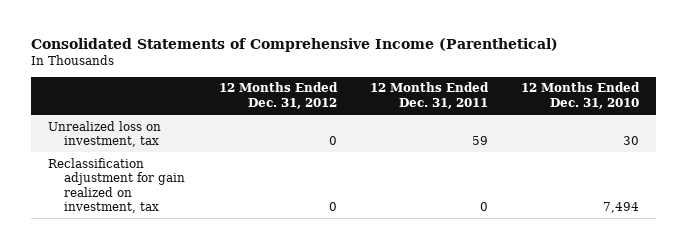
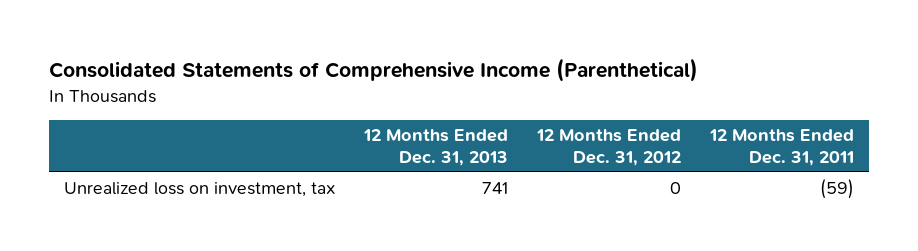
[521,82,641,109] 12 Months Ended Dec. 31, 2010 -> none
none -> [362,128,508,167] 12 Months Ended Dec. 31, 2013
[47,157,186,214] Reclassification adjustment for gain realized on investment, tax -> none
[471,136,488,146] 59 -> [819,178,854,199] (59)

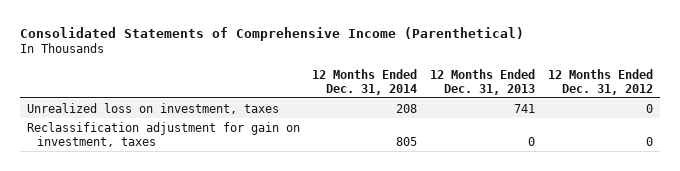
[708,128,854,167] 12 Months Ended Dec. 31, 2011 -> none
none -> [312,68,418,95] 12 Months Ended Dec. 31, 2014
[63,181,335,197] Unrealized loss on investment, tax -> [26,102,279,114] Unrealized loss on investment, taxes
none -> [26,121,300,147] Reclassification adjustment for gain on investment, taxes

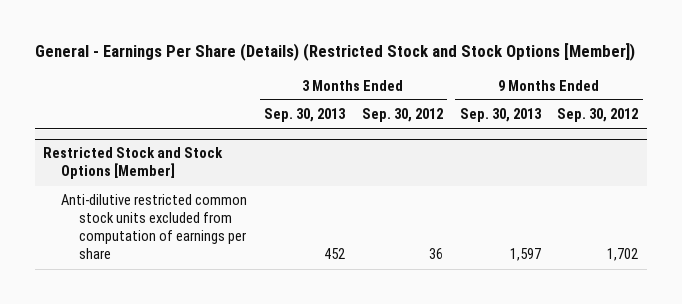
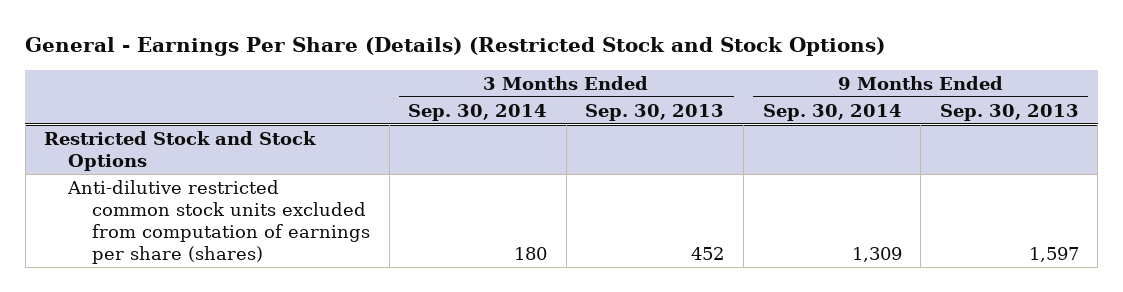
[35,43,636,62] General - Earnings Per Share (Details) (Restricted Stock and Stock Options [Member]) -> [25,37,886,57] General - Earnings Per Share (Details) (Restricted Stock and Stock Options)
[361,108,443,123] Sep. 30, 2012 -> none
[557,108,639,123] Sep. 30, 2012 -> none
none -> [408,103,548,121] Sep. 30, 2014
none -> [762,103,902,121] Sep. 30, 2014
[43,147,224,180] Restricted Stock and Stock Options [Member] -> [44,130,317,171] Restricted Stock and Stock Options
[61,194,248,260] Anti-dilutive restricted common stock units excluded from computation of earnings per share -> [67,179,371,265] Anti-dilutive restricted common stock units excluded from computation of earnings per share (shares)

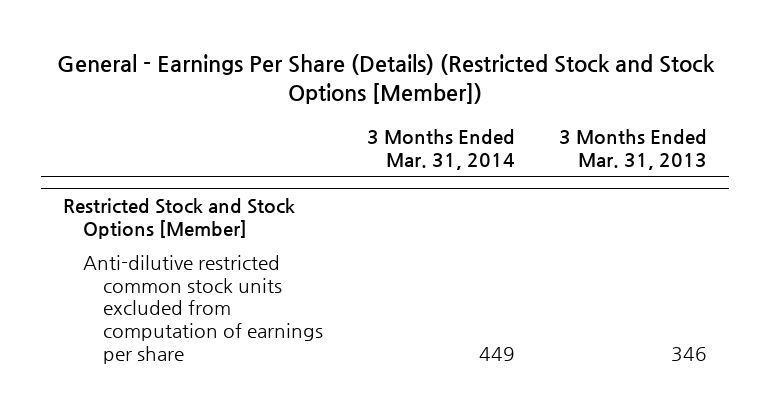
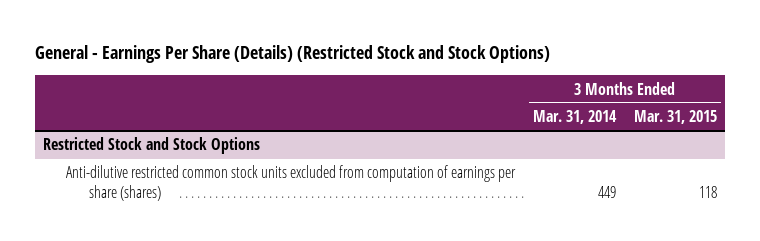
[57,53,716,105] General - Earnings Per Share (Details) (Restricted Stock and Stock Options [Member]) -> [34,45,550,64] General - Earnings Per Share (Details) (Restricted Stock and Stock Options)
[559,129,708,171] 3 Months Ended Mar. 31, 2013 -> none
none -> [633,110,717,125] Mar. 31, 2015
[63,198,296,240] Restricted Stock and Stock Options [Member] -> [43,137,261,155] Restricted Stock and Stock Options
[82,254,323,365] Anti-dilutive restricted common stock units excluded from computation of earnings per share -> [66,165,517,201] Anti-dilutive restricted common stock units excluded from computation of earnings per share (shares)

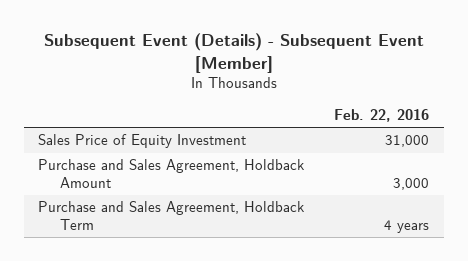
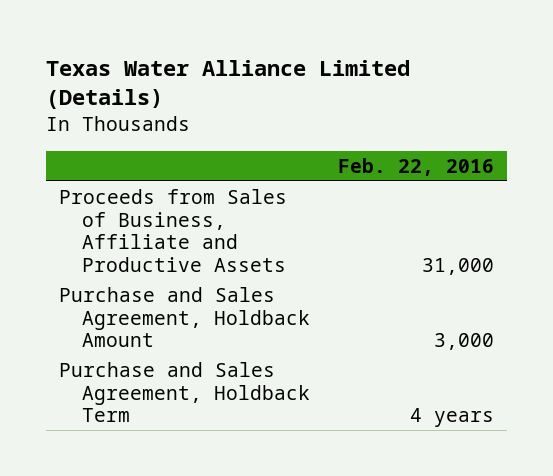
[43,33,424,73] Subsequent Event (Details) - Subsequent Event [Member] -> [45,59,410,110] Texas Water Alliance Limited (Details)
[38,134,247,149] Sales Price of Equity Investment -> [59,188,288,273] Proceeds from Sales of Business, Affiliate and Productive Assets

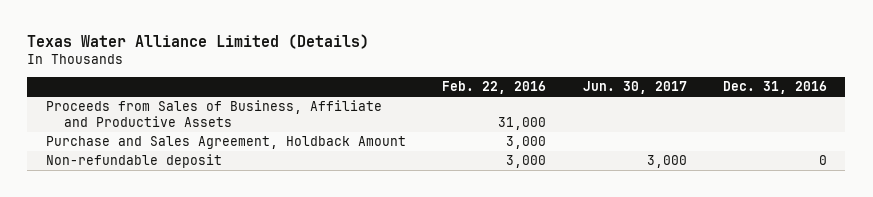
none -> [582,81,687,95] Jun. 30, 2017
none -> [723,81,828,95] Dec. 31, 2016
[59,361,310,423] Purchase and Sales Agreement, Holdback Term -> none
none -> [45,154,222,169] Non-refundable deposit

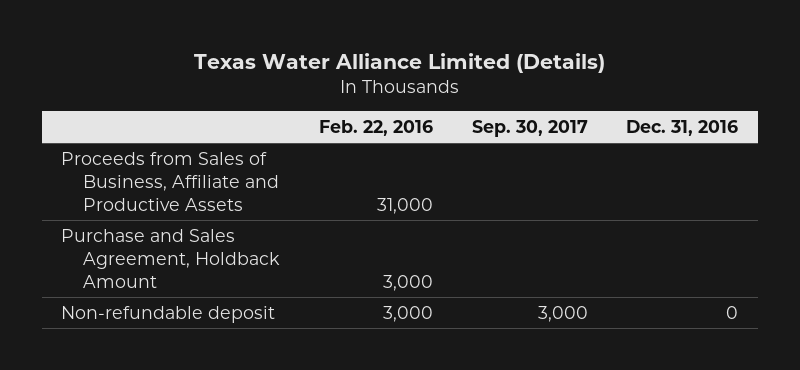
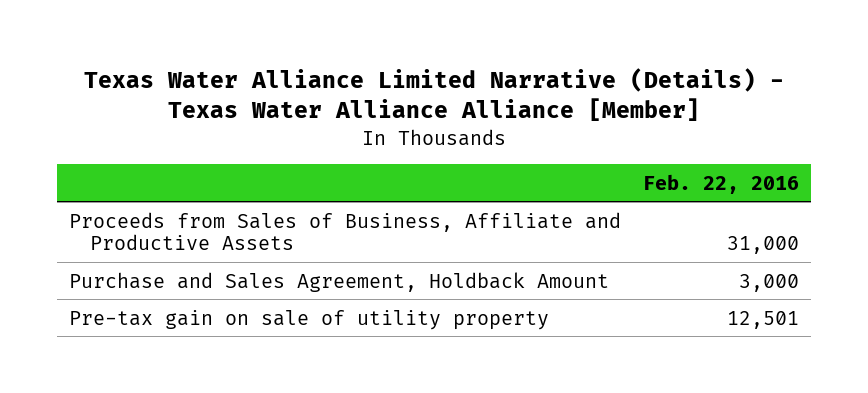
[193,53,605,74] Texas Water Alliance Limited (Details) -> [84,67,785,122] Texas Water Alliance Limited Narrative (Details) - Texas Water Alliance Alliance [Member]
[471,119,588,137] Sep. 30, 2017 -> none
[626,119,739,136] Dec. 31, 2016 -> none
[61,305,276,323] Non-refundable deposit -> none
none -> [68,309,549,330] Pre-tax gain on sale of utility property

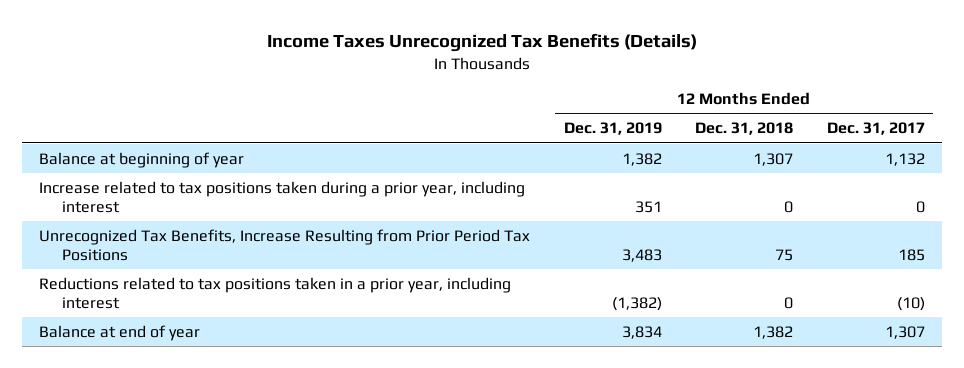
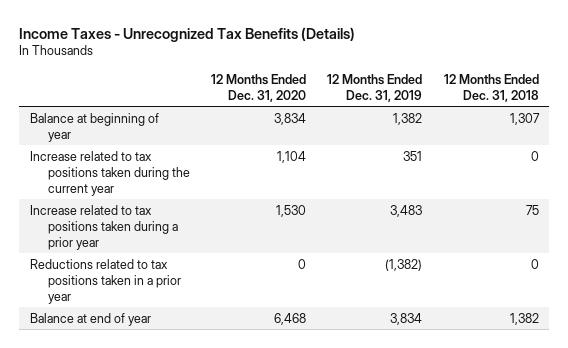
[267,33,698,53] Income Taxes Unrecognized Tax Benefits (Details) -> [19,26,356,42] Income Taxes - Unrecognized Tax Benefits (Details)
[826,122,925,136] Dec. 31, 2017 -> none
none -> [211,73,307,102] 12 Months Ended Dec. 31, 2020
[39,180,526,214] Increase related to tax positions taken during a prior year, including interest -> [29,150,190,196] Increase related to tax positions taken during the current year
[39,228,531,262] Unrecognized Tax Benefits, Increase Resulting from Prior Period Tax Positions -> [29,204,178,250] Increase related to tax positions taken during a prior year
[39,276,512,310] Reductions related to tax positions taken in a prior year, including interest -> [29,258,181,304] Reductions related to tax positions taken in a prior year

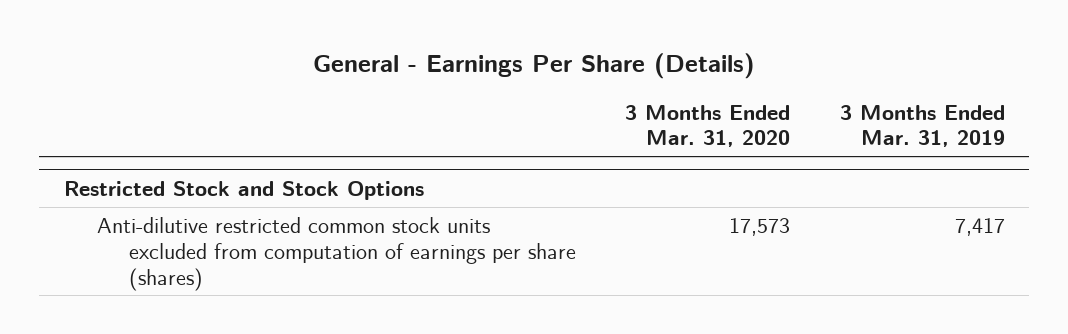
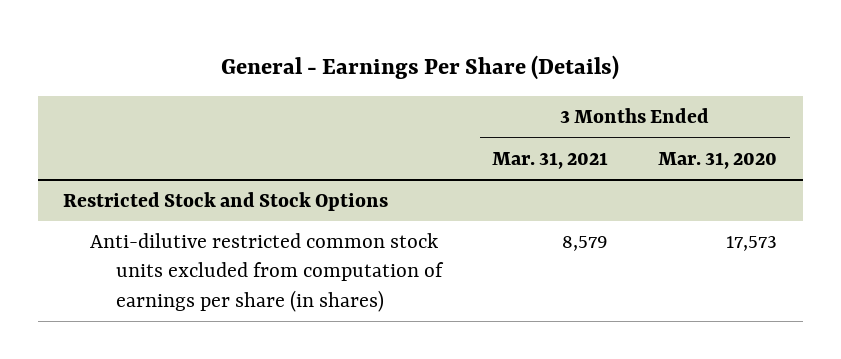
[839,104,1005,148] 3 Months Ended Mar. 31, 2019 -> none
none -> [492,151,609,169] Mar. 31, 2021
[96,216,577,291] Anti-dilutive restricted common stock units excluded from computation of earnings per share (shares) -> [89,233,445,312] Anti-dilutive restricted common stock units excluded from computation of earnings per share (in shares)

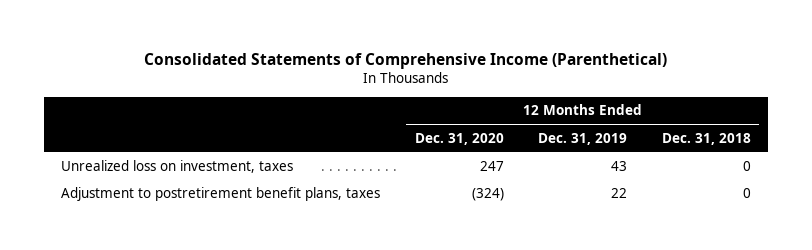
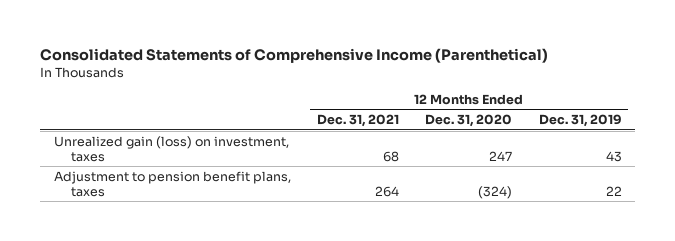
[661,132,751,145] Dec. 31, 2018 -> none
none -> [316,114,399,128] Dec. 31, 2021
[61,159,294,173] Unrealized loss on investment, taxes -> [53,135,289,162] Unrealized gain (loss) on investment, taxes
[61,186,381,201] Adjustment to postretirement benefit plans, taxes -> [53,170,291,197] Adjustment to pension benefit plans, taxes

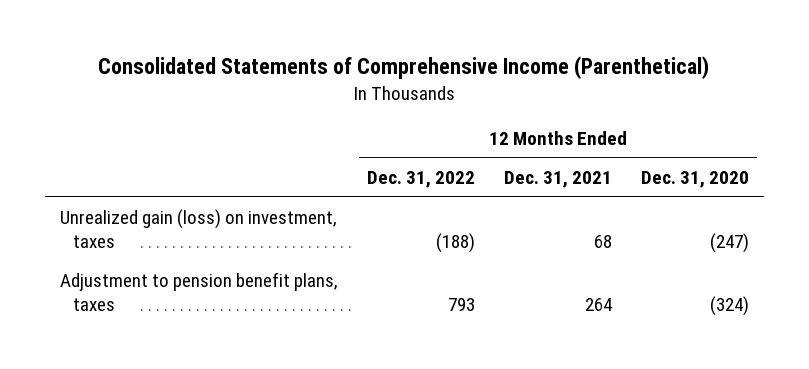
[538,114,622,128] Dec. 31, 2019 -> none
none -> [366,170,475,188] Dec. 31, 2022
[489,150,513,161] 247 -> [710,233,750,254] (247)

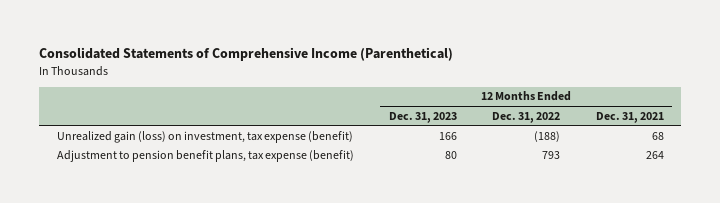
[641,170,750,188] Dec. 31, 2020 -> none
none -> [389,111,458,123] Dec. 31, 2023
[59,209,337,249] Unrealized gain (loss) on investment, taxes -> [56,130,353,143] Unrealized gain (loss) on investment, tax expense (benefit)
[59,272,338,312] Adjustment to pension benefit plans, taxes -> [56,149,354,162] Adjustment to pension benefit plans, tax expense (benefit)

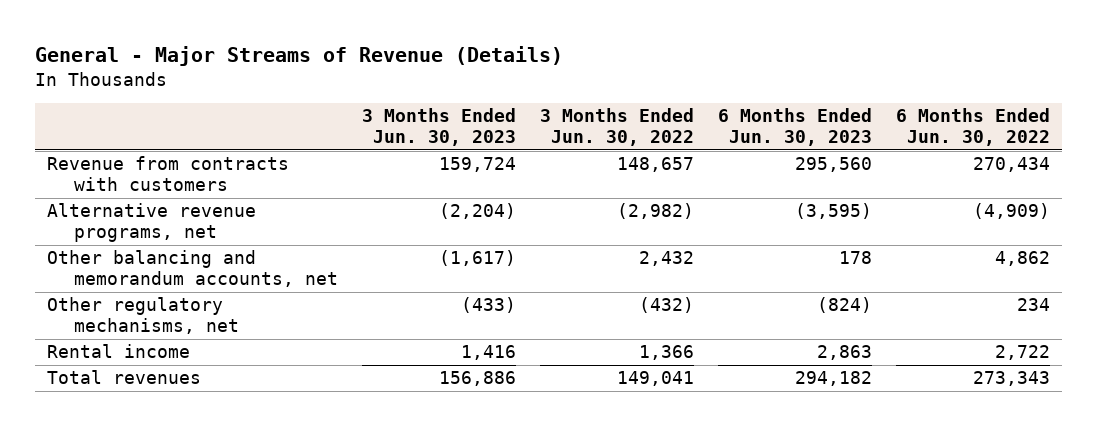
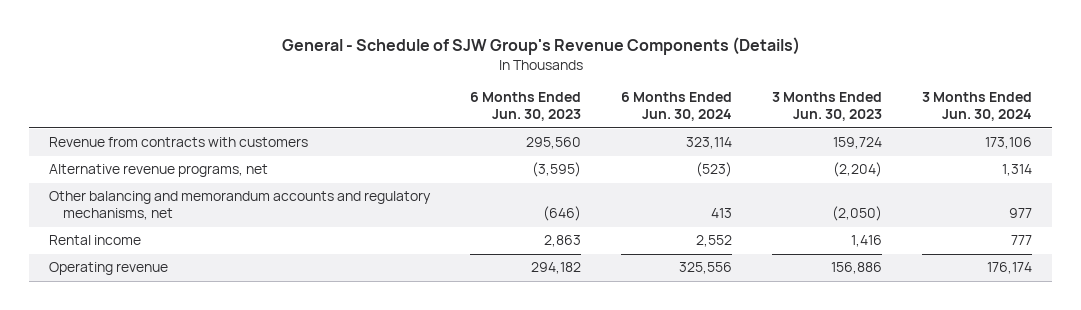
[34,45,563,66] General - Major Streams of Revenue (Details) -> [281,37,800,56] General - Schedule of SJW Group's Revenue Components (Details)
[540,108,695,147] 3 Months Ended Jun. 30, 2022 -> none
[896,108,1051,147] 6 Months Ended Jun. 30, 2022 -> none
none -> [621,92,733,122] 6 Months Ended Jun. 30, 2024
none -> [922,92,1033,122] 3 Months Ended Jun. 30, 2024
[46,297,240,335] Other regulatory mechanisms, net -> none
[46,250,339,288] Other balancing and memorandum accounts, net -> [49,191,432,221] Other balancing and memorandum accounts and regulatory mechanisms, net
[439,250,517,267] (1,617) -> [832,206,883,222] (2,050)
[839,251,873,265] 178 -> [543,206,582,222] (646)
[46,370,201,385] Total revenues -> [49,262,169,276] Operating revenue

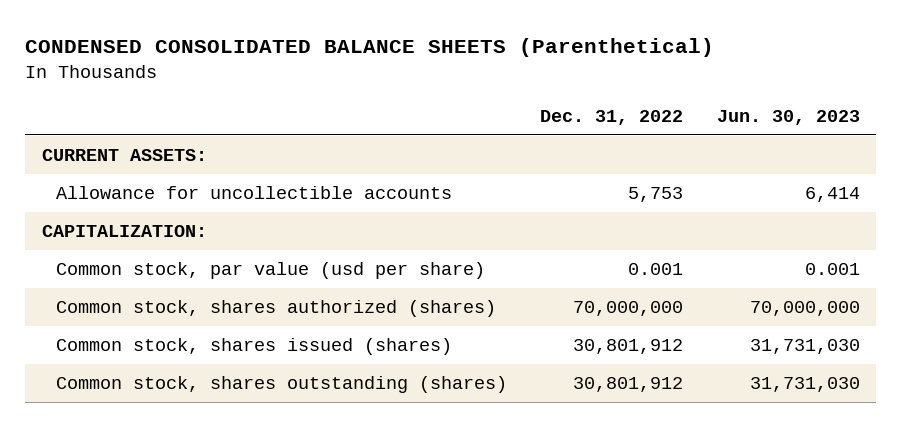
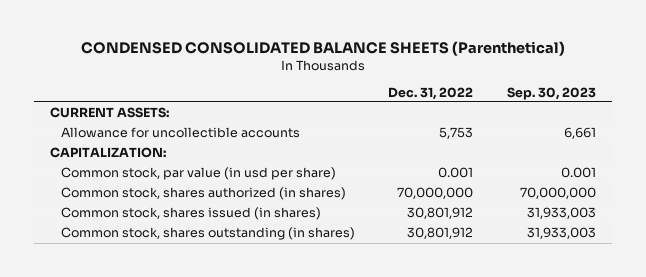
[716,109,860,125] Jun. 30, 2023 -> none
none -> [506,86,596,100] Sep. 30, 2023
[55,262,485,280] Common stock, par value (usd per share) -> [60,167,336,181] Common stock, par value (in usd per share)
[55,300,496,318] Common stock, shares authorized (shares) -> [60,187,346,201] Common stock, shares authorized (in shares)
[55,338,452,356] Common stock, shares issued (shares) -> [60,207,321,221] Common stock, shares issued (in shares)
[55,376,507,394] Common stock, shares outstanding (shares) -> [60,227,355,241] Common stock, shares outstanding (in shares)

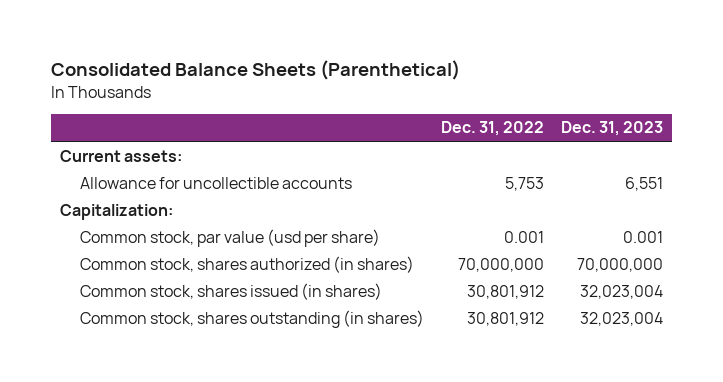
[81,41,566,57] CONDENSED CONSOLIDATED BALANCE SHEETS (Parenthetical) -> [51,60,461,81] Consolidated Balance Sheets (Parenthetical)
[506,86,596,100] Sep. 30, 2023 -> none
none -> [561,121,664,137] Dec. 31, 2023
[50,107,170,119] CURRENT ASSETS: -> [59,149,182,162] Current assets:
[50,147,167,159] CAPITALIZATION: -> [59,203,173,220] Capitalization:
[60,167,336,181] Common stock, par value (in usd per share) -> [79,228,380,247] Common stock, par value (usd per share)

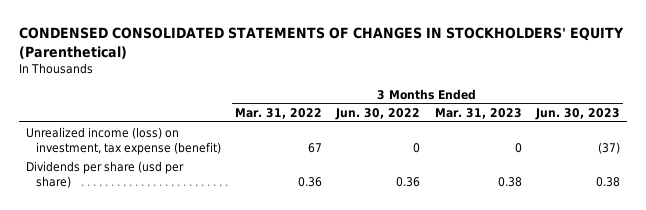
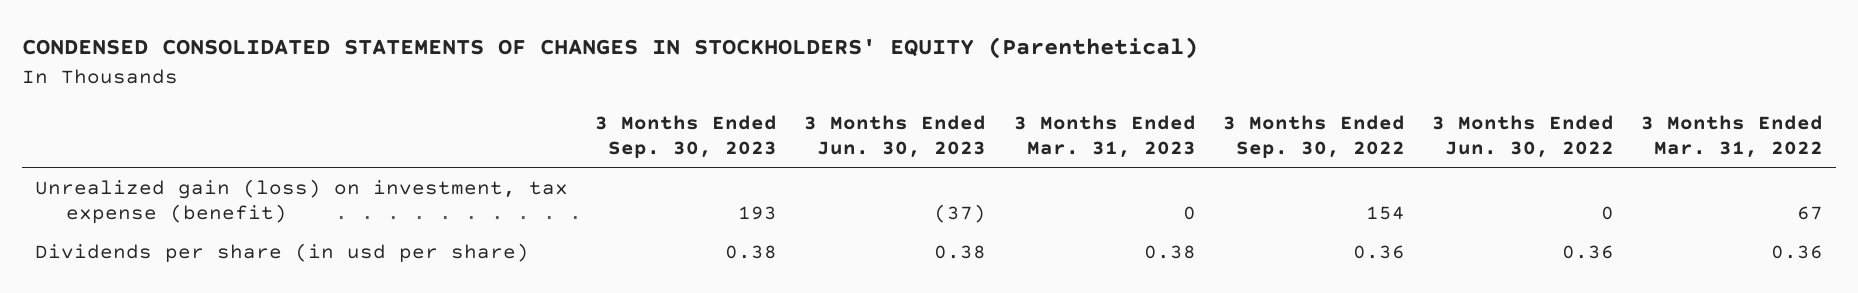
none -> [595,115,778,158] 3 Months Ended Sep. 30, 2023
none -> [1222,115,1405,158] 3 Months Ended Sep. 30, 2022
[25,126,222,155] Unrealized income (loss) on investment, tax expense (benefit) -> [35,178,569,224] Unrealized gain (loss) on investment, tax expense (benefit)
[25,160,184,188] Dividends per share (usd per share) -> [35,242,530,263] Dividends per share (in usd per share)

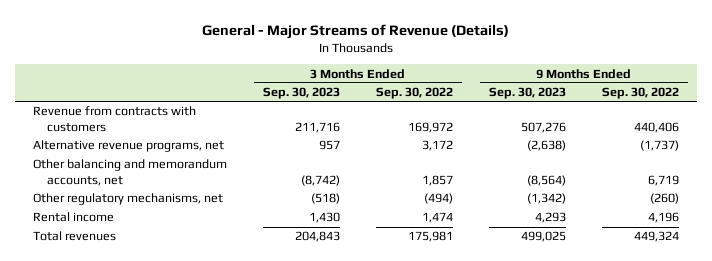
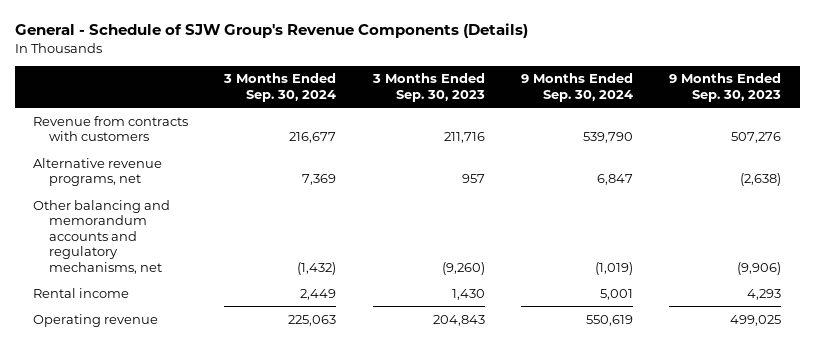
[202,23,510,39] General - Major Streams of Revenue (Details) -> [14,22,528,38] General - Schedule of SJW Group's Revenue Components (Details)
[376,87,454,100] Sep. 30, 2022 -> none
[602,87,680,100] Sep. 30, 2022 -> none
none -> [223,73,337,102] 3 Months Ended Sep. 30, 2024
none -> [521,73,634,102] 9 Months Ended Sep. 30, 2024
[33,193,224,206] Other regulatory mechanisms, net -> none
[33,159,228,186] Other balancing and memorandum accounts, net -> [32,199,170,274] Other balancing and memorandum accounts and regulatory mechanisms, net
[301,174,341,186] (8,742) -> [441,261,485,275] (9,260)
[527,174,567,186] (8,564) -> [737,261,782,275] (9,906)
[33,231,117,242] Total revenues -> [32,313,158,327] Operating revenue

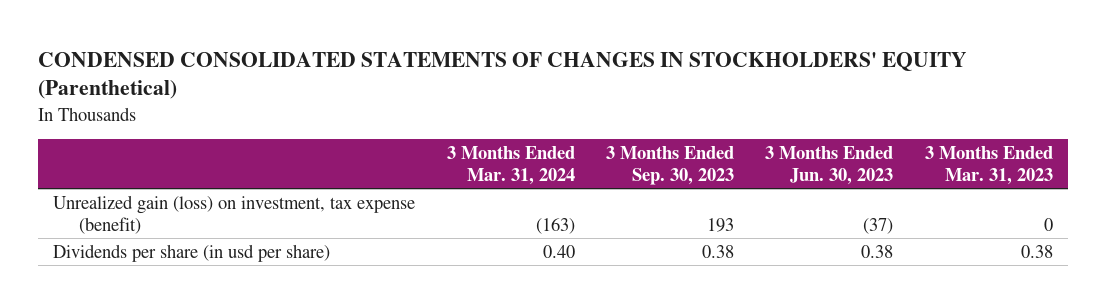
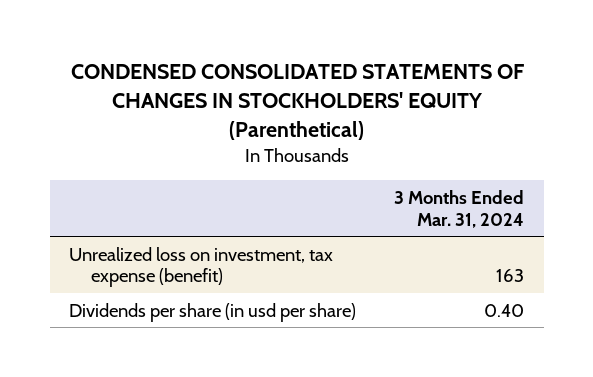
[605,145,734,185] 3 Months Ended Sep. 30, 2023 -> none
[765,145,894,185] 3 Months Ended Jun. 30, 2023 -> none
[924,145,1053,185] 3 Months Ended Mar. 31, 2023 -> none
[53,194,416,234] Unrealized gain (loss) on investment, tax expense (benefit) -> [69,246,334,288] Unrealized loss on investment, tax expense (benefit)
[535,217,575,234] (163) -> [496,269,525,283] 163

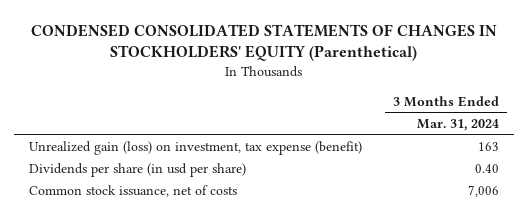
[69,246,334,288] Unrealized loss on investment, tax expense (benefit) -> [29,140,363,155] Unrealized gain (loss) on investment, tax expense (benefit)
none -> [29,184,238,197] Common stock issuance, net of costs

